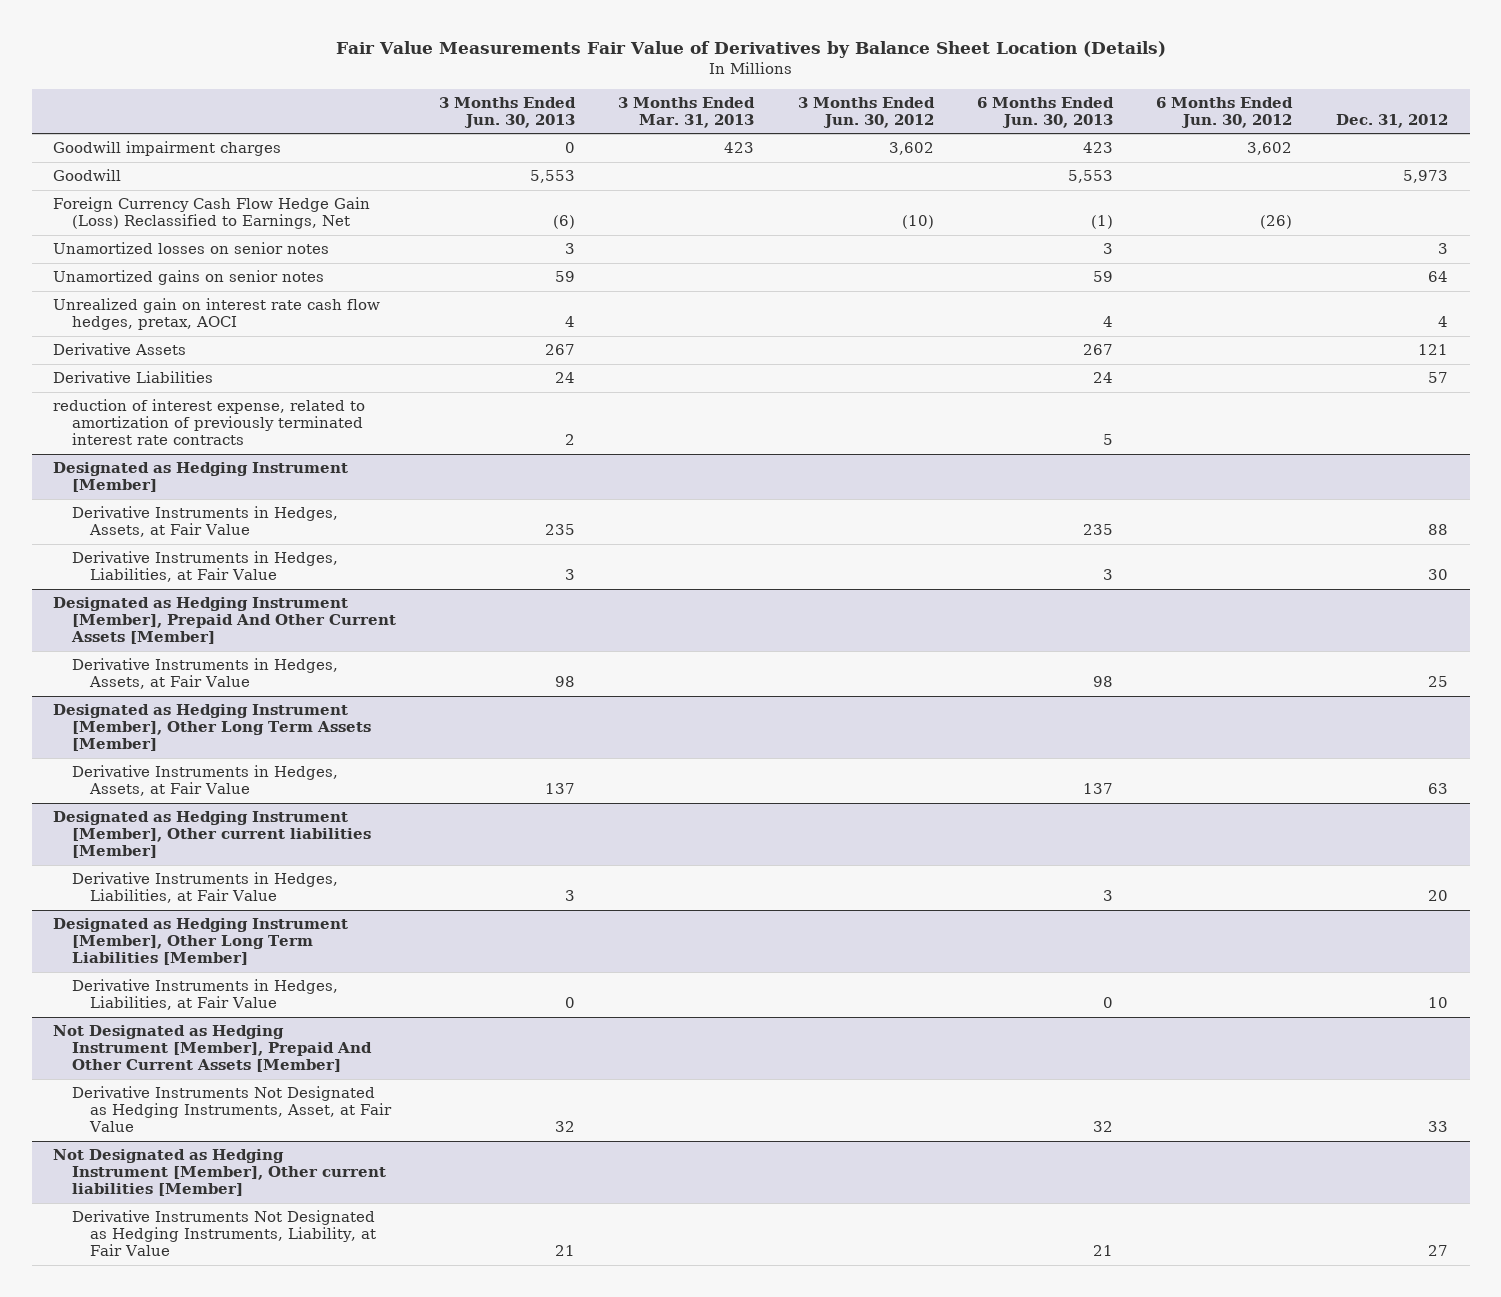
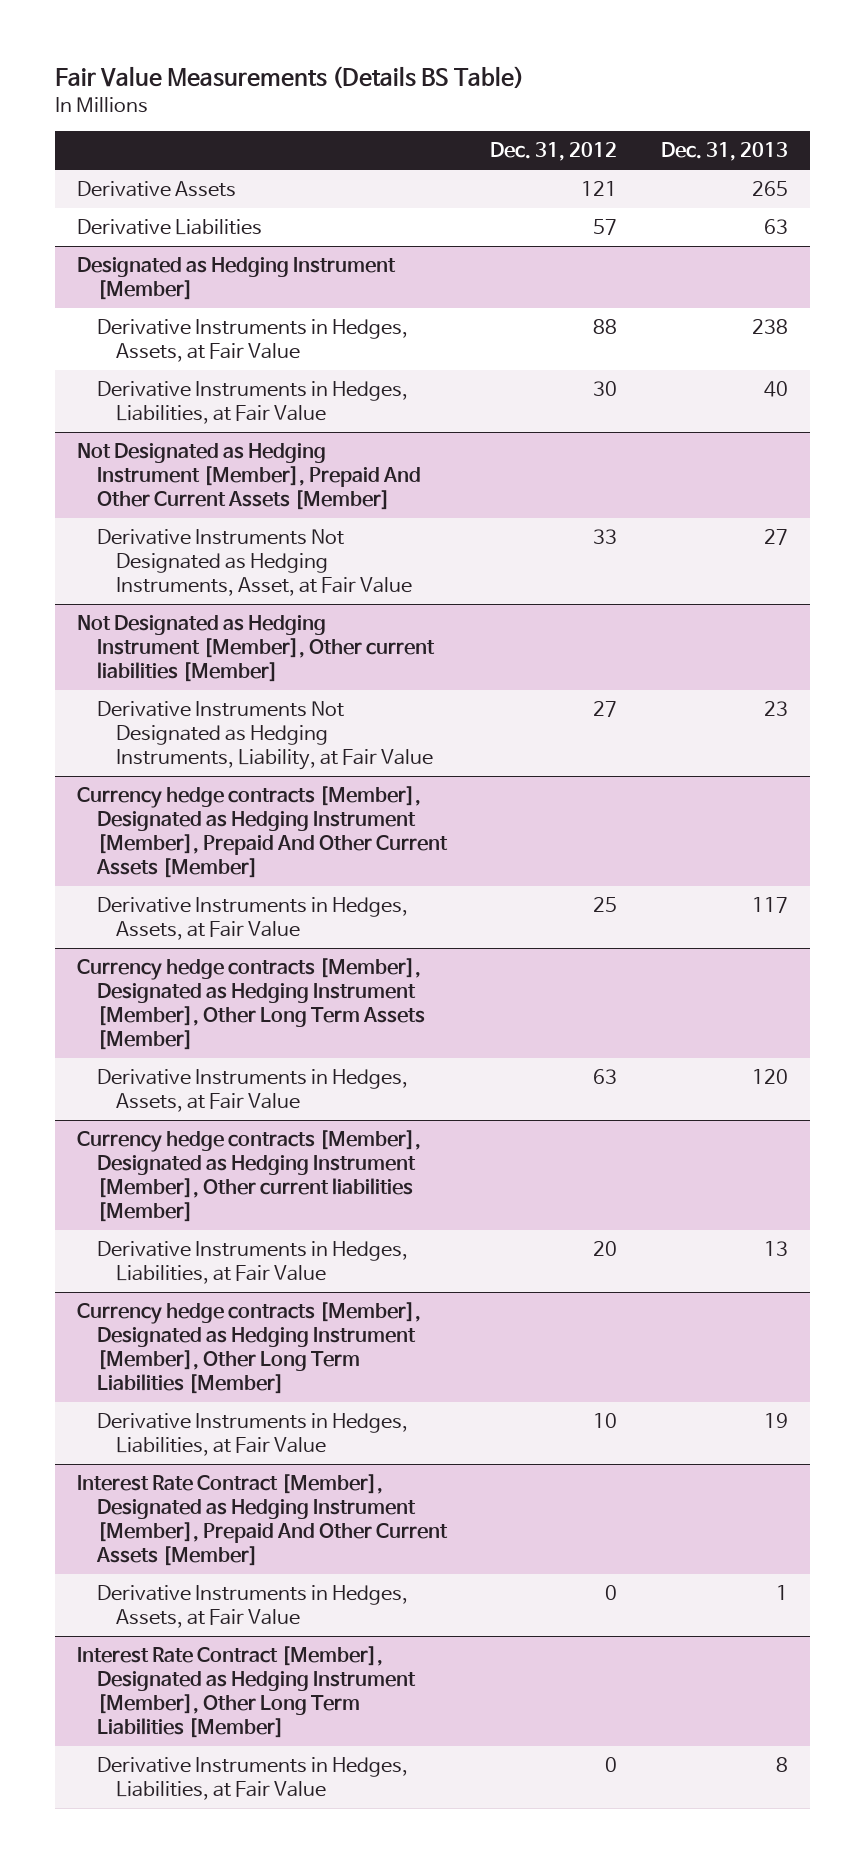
[335,41,1166,59] Fair Value Measurements Fair Value of Derivatives by Balance Sheet Location (Details) -> [54,66,524,90] Fair Value Measurements (Details BS Table)
[438,96,576,128] 3 Months Ended Jun. 30, 2013 -> none
[618,96,756,128] 3 Months Ended Mar. 31, 2013 -> none
[797,96,935,128] 3 Months Ended Jun. 30, 2012 -> none
[977,96,1115,128] 6 Months Ended Jun. 30, 2013 -> none
[1156,96,1294,128] 6 Months Ended Jun. 30, 2012 -> none
none -> [660,142,788,162] Dec. 31, 2013
[53,141,282,157] Goodwill impairment charges -> none
[53,169,122,182] Goodwill -> none
[53,197,371,230] Foreign Currency Cash Flow Hedge Gain (Loss) Reclassified to Earnings, Net -> none
[53,242,330,255] Unamortized losses on senior notes -> none
[53,270,325,286] Unamortized gains on senior notes -> none
[53,298,381,331] Unrealized gain on interest rate cash flow hedges, pretax, AOCI -> none
[53,399,366,446] reduction of interest expense, related to amortization of previously terminated interest rate contracts -> none
[53,597,396,645] Designated as Hedging Instrument [Member], Prepaid And Other Current Assets [Member] -> none
[71,658,338,690] Derivative Instruments in Hedges, Assets, at Fair Value -> none
[53,704,371,752] Designated as Hedging Instrument [Member], Other Long Term Assets [Member] -> none
[71,765,338,797] Derivative Instruments in Hedges, Assets, at Fair Value -> none
[53,811,371,859] Designated as Hedging Instrument [Member], Other current liabilities [Member] -> none
[71,872,338,904] Derivative Instruments in Hedges, Liabilities, at Fair Value -> none
[53,918,349,966] Designated as Hedging Instrument [Member], Other Long Term Liabilities [Member] -> none
[71,979,338,1011] Derivative Instruments in Hedges, Liabilities, at Fair Value -> none
none -> [76,785,448,879] Currency hedge contracts [Member], Designated as Hedging Instrument [Member], Prepaid And Other Current Assets [Member]
none -> [96,896,408,941] Derivative Instruments in Hedges, Assets, at Fair Value
none -> [76,957,425,1051] Currency hedge contracts [Member], Designated as Hedging Instrument [Member], Other Long Term Assets [Member]
none -> [96,1068,408,1113] Derivative Instruments in Hedges, Assets, at Fair Value
none -> [76,1129,421,1223] Currency hedge contracts [Member], Designated as Hedging Instrument [Member], Other current liabilities [Member]
none -> [96,1240,408,1285] Derivative Instruments in Hedges, Liabilities, at Fair Value
none -> [76,1301,421,1395] Currency hedge contracts [Member], Designated as Hedging Instrument [Member], Other Long Term Liabilities [Member]
none -> [96,1412,408,1457] Derivative Instruments in Hedges, Liabilities, at Fair Value
none -> [76,1473,448,1567] Interest Rate Contract [Member], Designated as Hedging Instrument [Member], Prepaid And Other Current Assets [Member]
none -> [96,1584,408,1629] Derivative Instruments in Hedges, Assets, at Fair Value
none -> [76,1645,416,1739] Interest Rate Contract [Member], Designated as Hedging Instrument [Member], Other Long Term Liabilities [Member]
none -> [96,1756,408,1801] Derivative Instruments in Hedges, Liabilities, at Fair Value

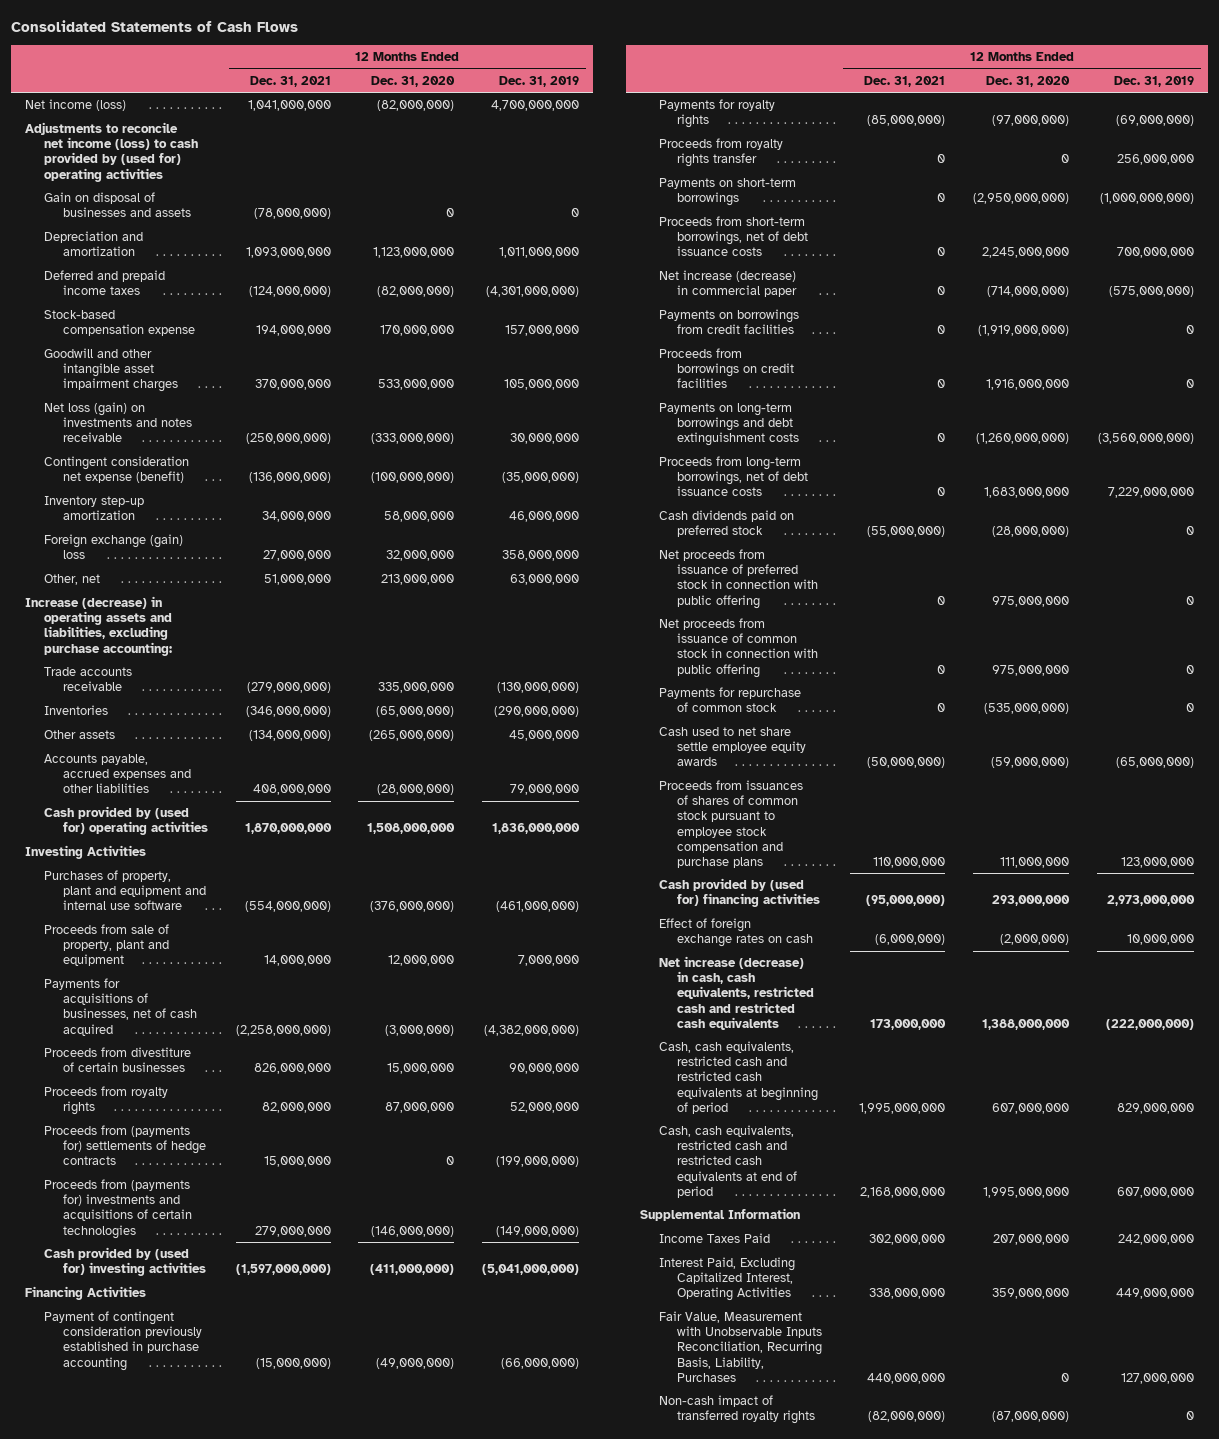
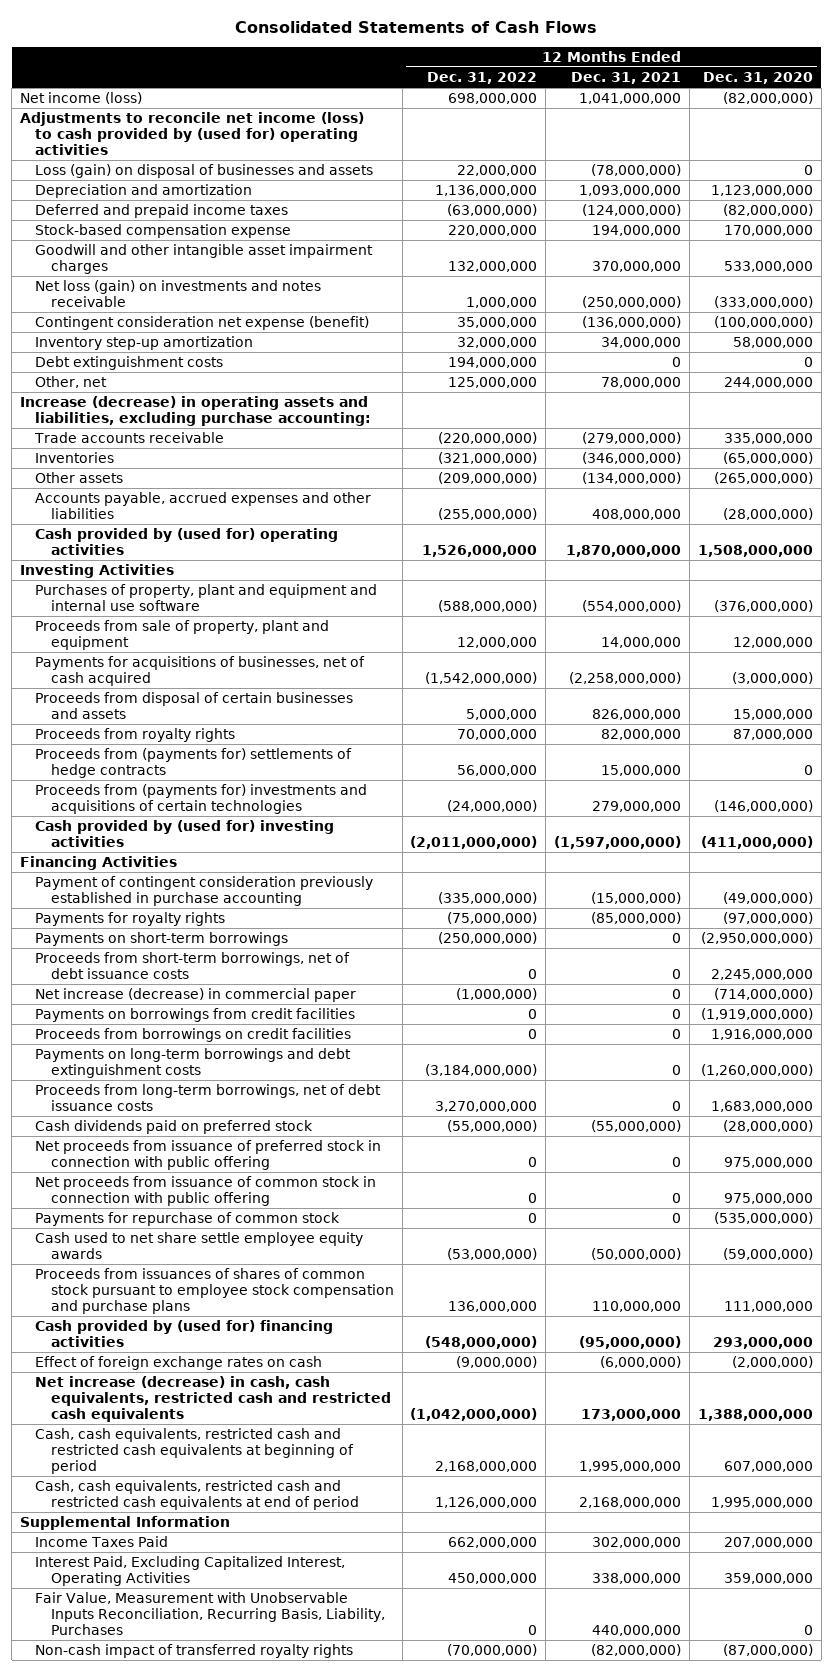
[499,75,580,87] Dec. 31, 2019 -> none
none -> [427,72,538,85] Dec. 31, 2022
[43,192,191,218] Gain on disposal of businesses and assets -> [35,164,374,179] Loss (gain) on disposal of businesses and assets
[43,534,183,560] Foreign exchange (gain) loss -> none
none -> [35,356,224,371] Debt extinguishment costs
[263,574,331,586] 51,000,000 -> [601,377,682,389] 78,000,000
[381,574,455,586] 213,000,000 -> [723,377,813,389] 244,000,000
[43,1047,191,1073] Proceeds from divestiture of certain businesses -> [35,692,354,719] Proceeds from disposal of certain businesses and assets
[658,138,783,168] Proceeds from royalty rights transfer -> none

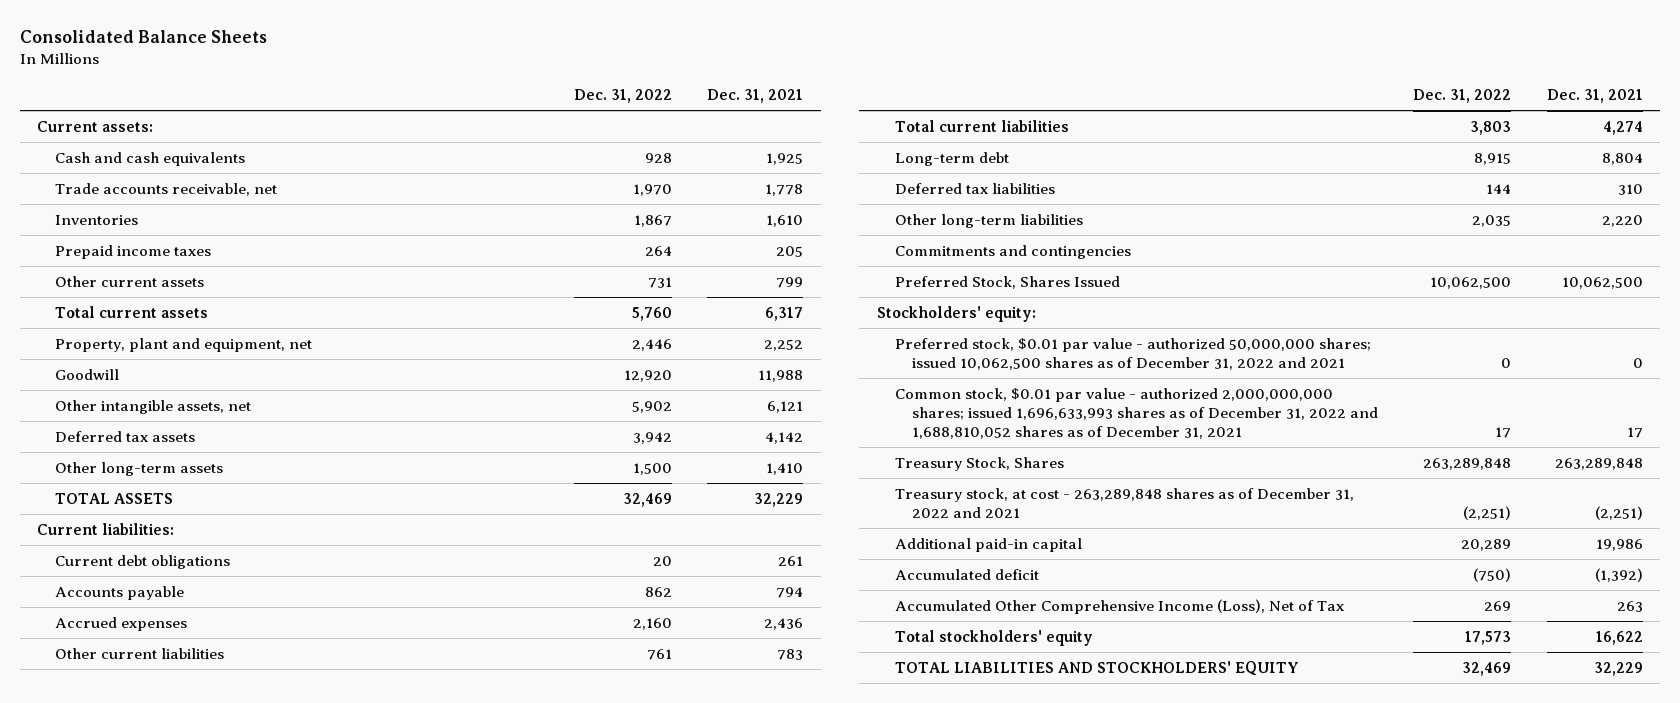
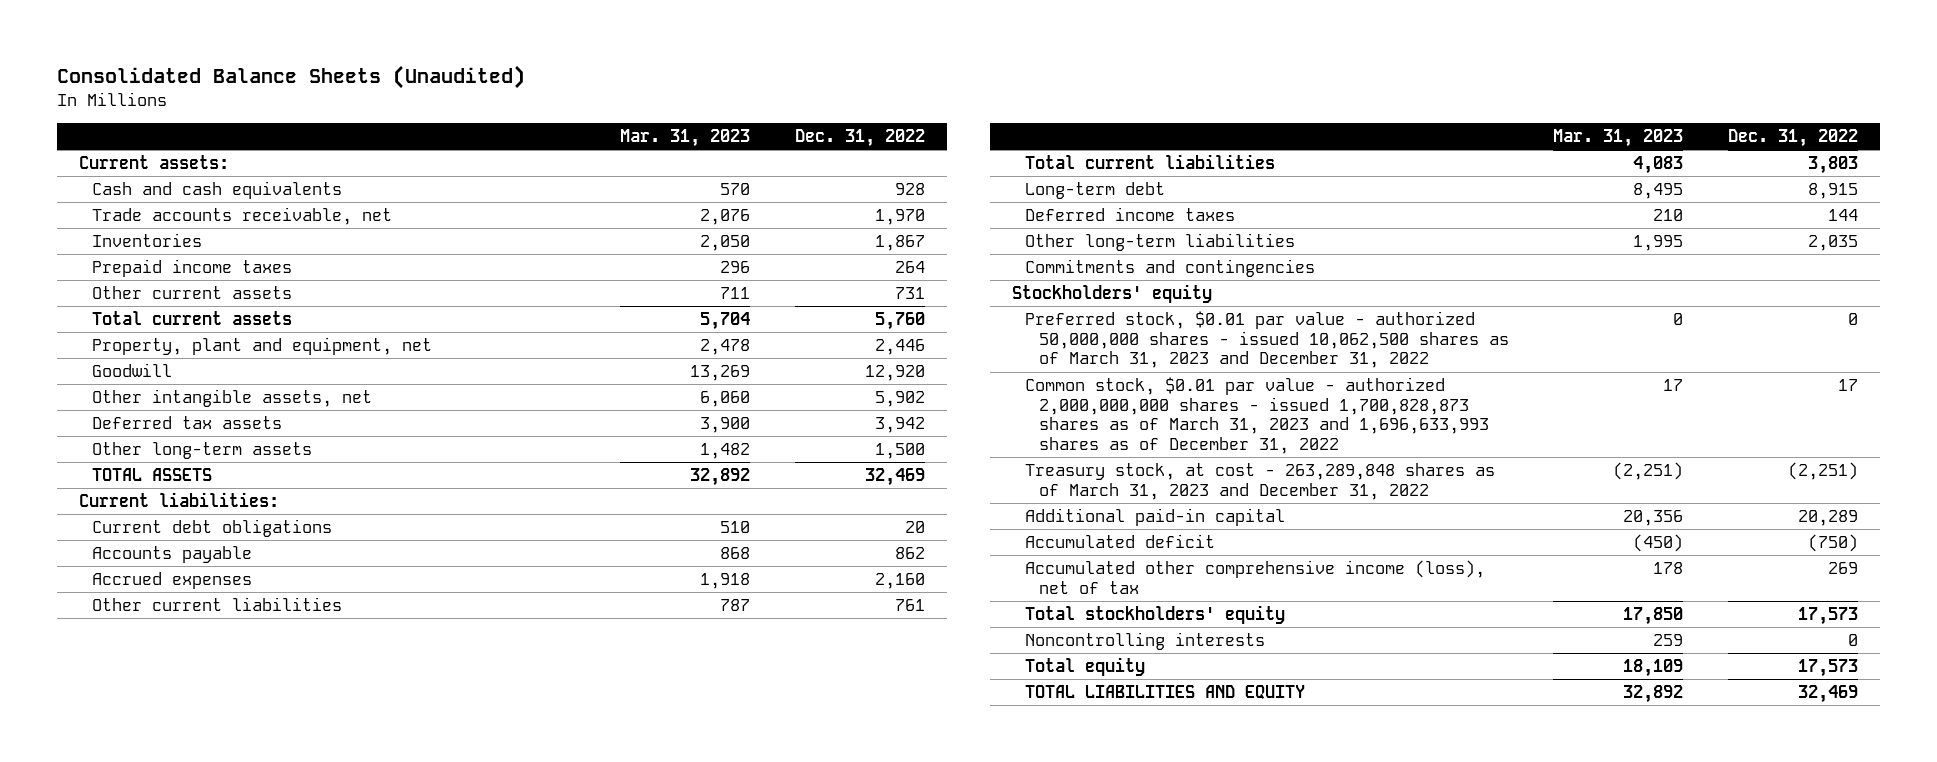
[19,30,267,44] Consolidated Balance Sheets -> [56,65,525,90] Consolidated Balance Sheets (Unaudited)
[707,89,804,104] Dec. 31, 2021 -> none
none -> [620,129,751,148] Mar. 31, 2023
[894,182,1055,194] Deferred tax liabilities -> [1025,207,1236,222] Deferred income taxes
[894,275,1120,289] Preferred Stock, Shares Issued -> none
[894,456,1064,471] Treasury Stock, Shares -> none
[876,305,1036,322] Stockholders' equity: -> [1012,284,1213,304] Stockholders' equity
[894,337,1371,371] Preferred stock, $0.01 par value - authorized 50,000,000 shares; issued 10,062,500 shares as of December 31, 2022 and 2021 -> [1025,311,1509,369] Preferred stock, $0.01 par value - authorized 50,000,000 shares - issued 10,062,500 shares as of March 31, 2023 and December 31, 2022
[894,387,1379,440] Common stock, $0.01 par value - authorized 2,000,000,000 shares; issued 1,696,633,993 shares as of December 31, 2022 and 1,688,810,052 shares as of December 31, 2021 -> [1025,377,1489,455] Common stock, $0.01 par value - authorized 2,000,000,000 shares - issued 1,700,828,873 shares as of March 31, 2023 and 1,696,633,993 shares as of December 31, 2022
[894,487,1354,519] Treasury stock, at cost - 263,289,848 shares as of December 31, 2022 and 2021 -> [1025,463,1496,500] Treasury stock, at cost - 263,289,848 shares as of March 31, 2023 and December 31, 2022
[894,598,1344,614] Accumulated Other Comprehensive Income (Loss), Net of Tax -> [1025,560,1486,594] Accumulated other comprehensive income (loss), net of tax
none -> [1025,632,1266,651] Noncontrolling interests
none -> [1025,657,1146,677] Total equity
[894,660,1299,676] TOTAL LIABILITIES AND STOCKHOLDERS' EQUITY -> [1025,685,1306,700] TOTAL LIABILITIES AND EQUITY

